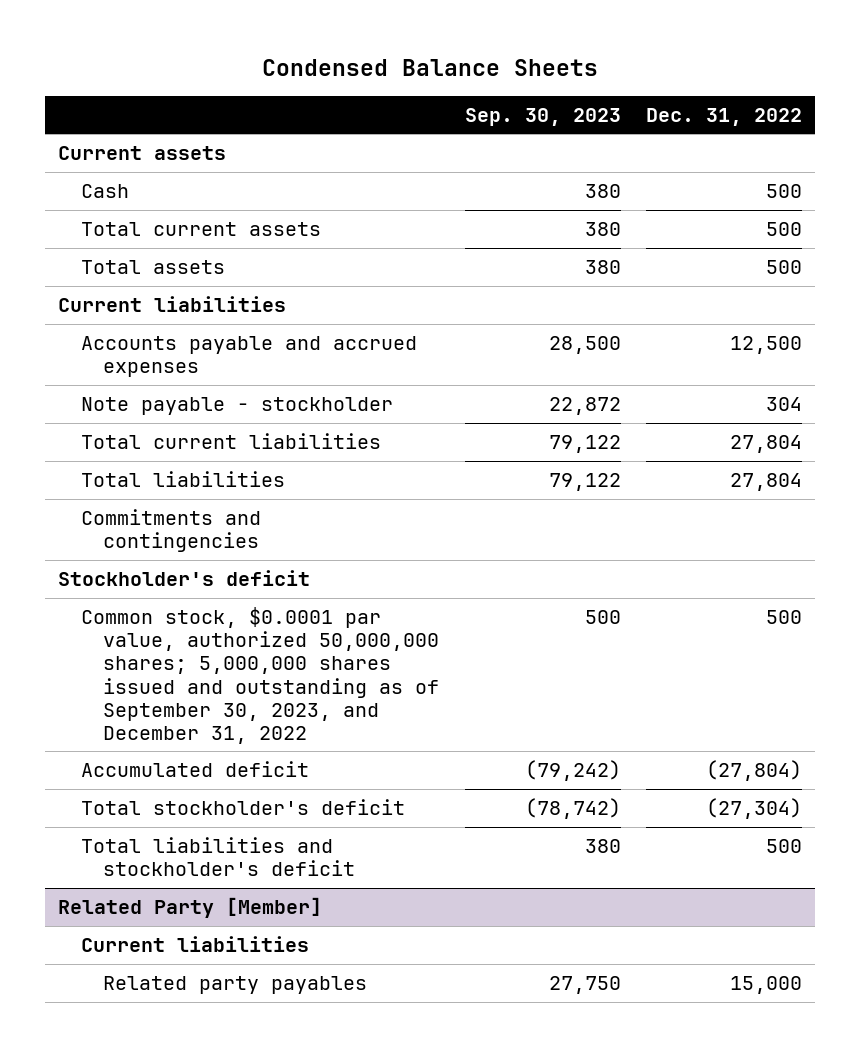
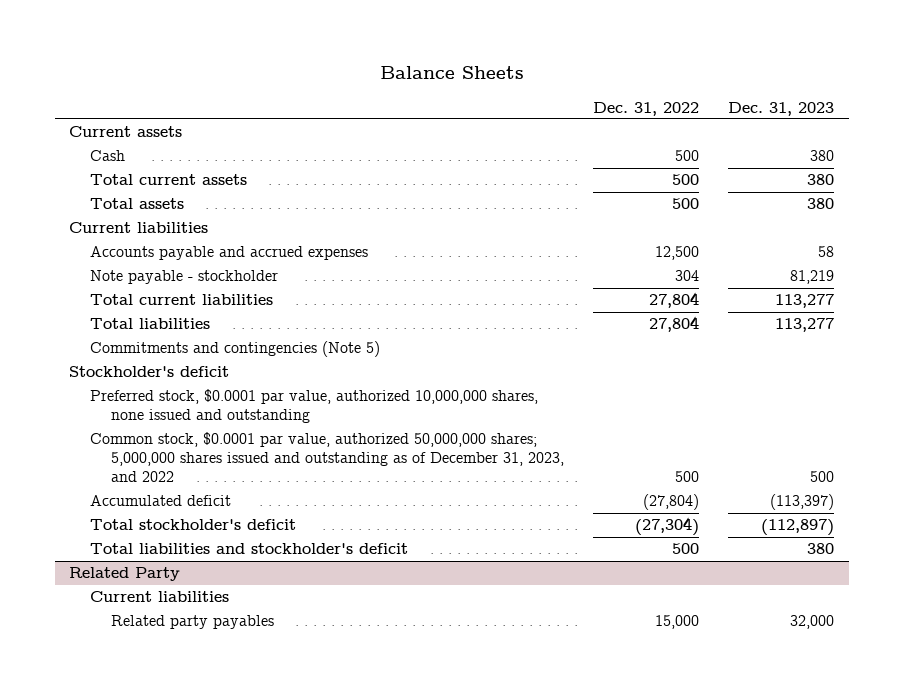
[262,58,599,76] Condensed Balance Sheets -> [379,66,524,80] Balance Sheets
[464,107,621,126] Sep. 30, 2023 -> none
none -> [728,101,835,116] Dec. 31, 2023
[80,509,261,553] Commitments and contingencies -> [90,341,381,358] Commitments and contingencies (Note 5)
none -> [90,389,539,424] Preferred stock, $0.0001 par value, authorized 10,000,000 shares, none issued and outstanding
[80,607,440,744] Common stock, $0.0001 par value, authorized 50,000,000 shares; 5,000,000 shares issued and outstanding as of September 30, 2023, and December 31, 2022 -> [90,432,564,483] Common stock, $0.0001 par value, authorized 50,000,000 shares; 5,000,000 shares issued and outstanding as of December 31, 2023, and 2022
[57,897,322,919] Related Party [Member] -> [69,567,181,582] Related Party

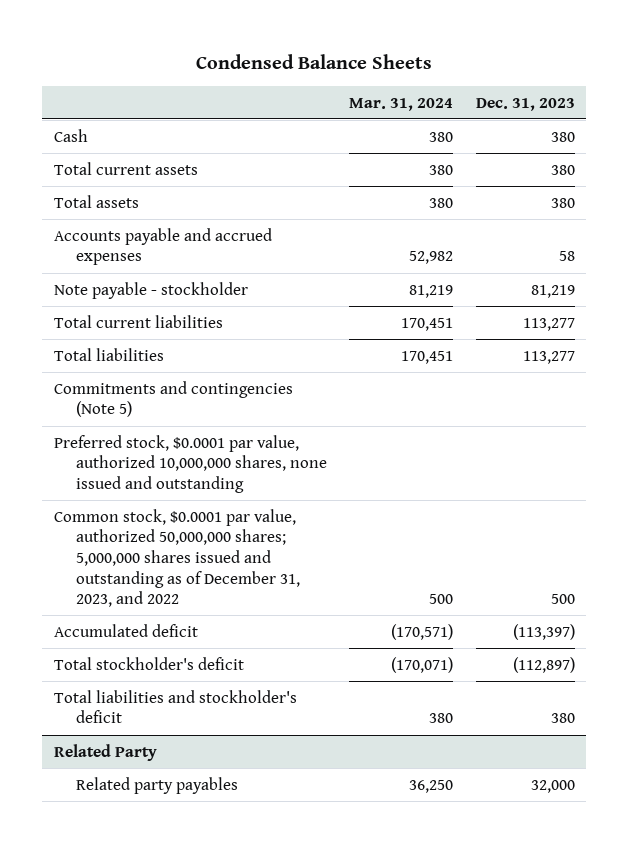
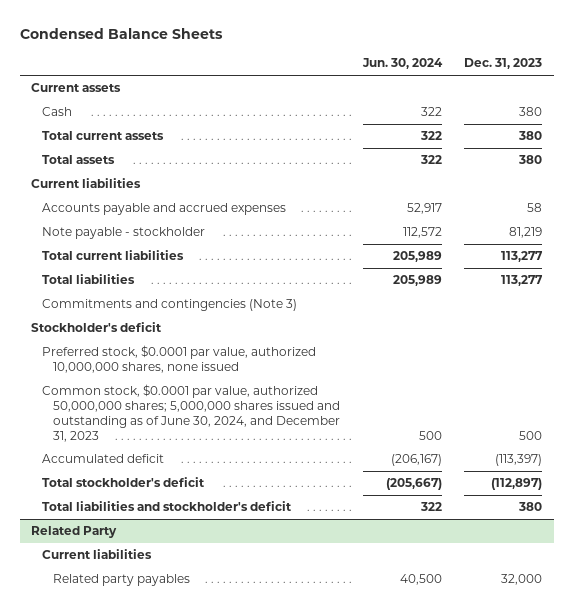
[349,97,454,111] Mar. 31, 2024 -> none
none -> [361,58,443,70] Jun. 30, 2024
none -> [31,83,122,93] Current assets
none -> [31,178,142,189] Current liabilities
[53,380,293,418] Commitments and contingencies (Note 5) -> [42,299,298,312] Commitments and contingencies (Note 3)
none -> [31,322,163,333] Stockholder's deficit
[53,434,327,493] Preferred stock, $0.0001 par value, authorized 10,000,000 shares, none issued and outstanding -> [42,345,317,373] Preferred stock, $0.0001 par value, authorized 10,000,000 shares, none issued
[53,508,300,608] Common stock, $0.0001 par value, authorized 50,000,000 shares; 5,000,000 shares issued and outstanding as of December 31, 2023, and 2022 -> [42,384,341,442] Common stock, $0.0001 par value, authorized 50,000,000 shares; 5,000,000 shares issued and outstanding as of June 30, 2024, and December 31, 2023
none -> [42,549,153,560] Current liabilities

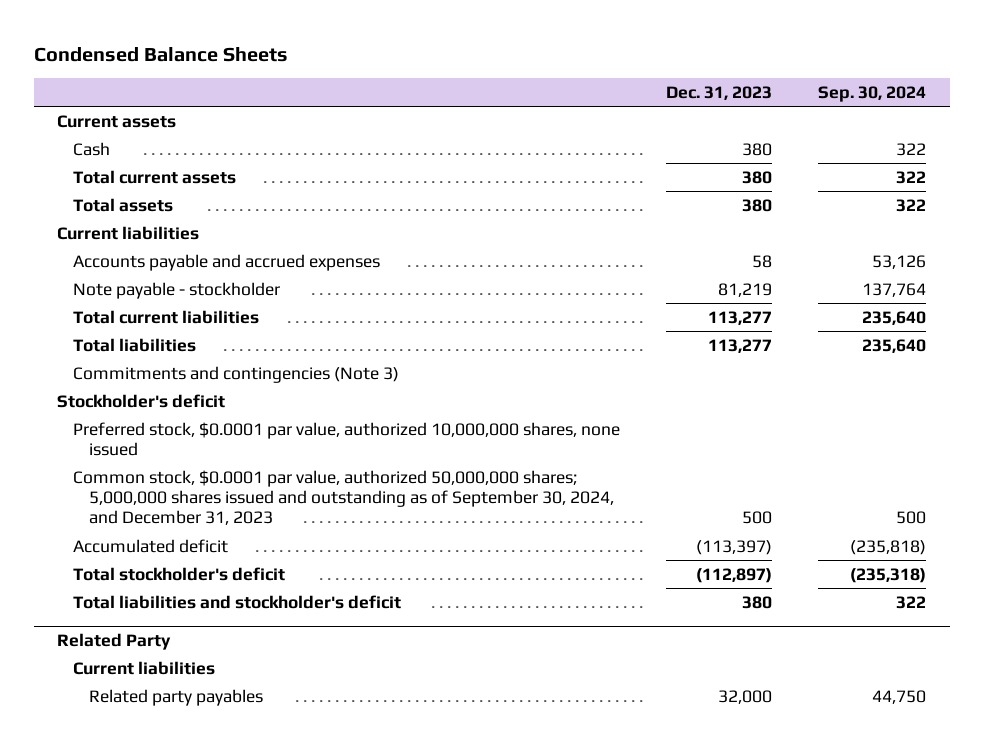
[361,58,443,70] Jun. 30, 2024 -> none
none -> [818,85,927,102] Sep. 30, 2024
[42,384,341,442] Common stock, $0.0001 par value, authorized 50,000,000 shares; 5,000,000 shares issued and outstanding as of June 30, 2024, and December 31, 2023 -> [73,469,615,526] Common stock, $0.0001 par value, authorized 50,000,000 shares; 5,000,000 shares issued and outstanding as of September 30, 2024, and December 31, 2023

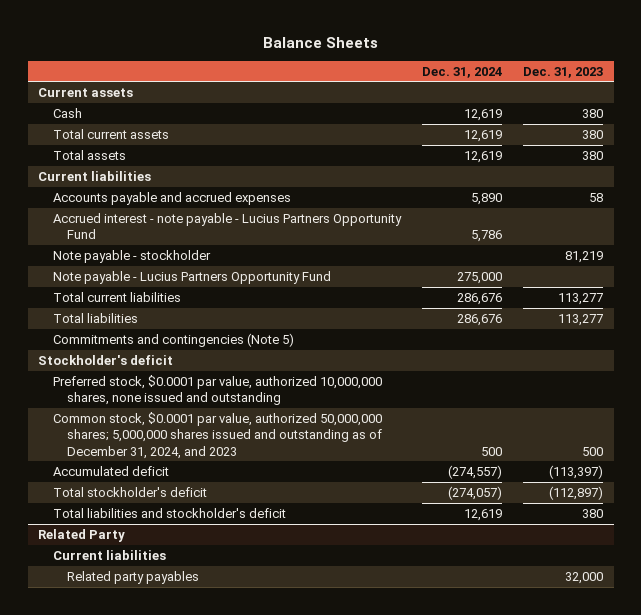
[33,46,288,62] Condensed Balance Sheets -> [262,36,378,48] Balance Sheets
[818,85,927,102] Sep. 30, 2024 -> none
none -> [421,66,502,78] Dec. 31, 2024
none -> [52,212,402,240] Accrued interest - note payable - Lucius Partners Opportunity Fund
none -> [52,270,331,284] Note payable - Lucius Partners Opportunity Fund
[73,365,400,383] Commitments and contingencies (Note 3) -> [52,332,294,347] Commitments and contingencies (Note 5)
[73,421,621,457] Preferred stock, $0.0001 par value, authorized 10,000,000 shares, none issued -> [52,374,382,406] Preferred stock, $0.0001 par value, authorized 10,000,000 shares, none issued and outstanding
[73,469,615,526] Common stock, $0.0001 par value, authorized 50,000,000 shares; 5,000,000 shares issued and outstanding as of September 30, 2024, and December 31, 2023 -> [52,411,382,459] Common stock, $0.0001 par value, authorized 50,000,000 shares; 5,000,000 shares issued and outstanding as of December 31, 2024, and 2023

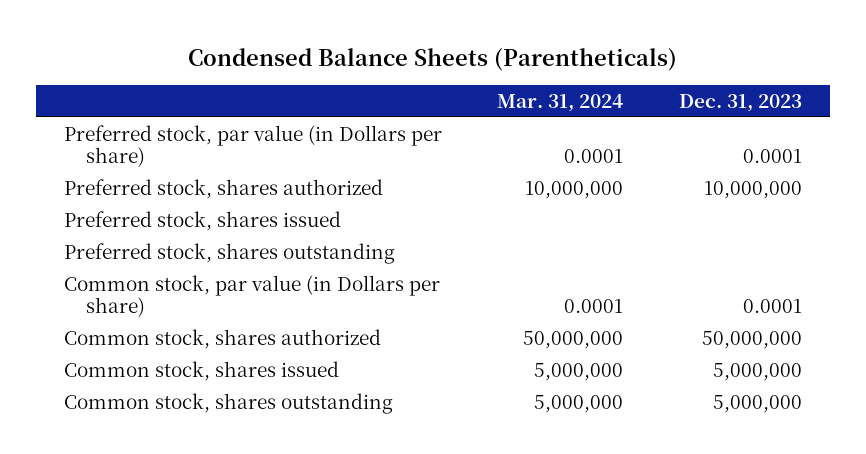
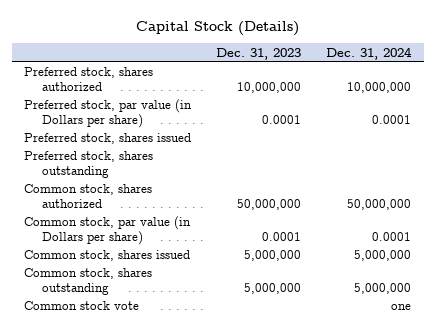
[187,47,677,71] Condensed Balance Sheets (Parentheticals) -> [135,20,299,36] Capital Stock (Details)
[497,93,624,112] Mar. 31, 2024 -> none
none -> [326,46,413,60] Dec. 31, 2024
[64,124,443,168] Preferred stock, par value (in Dollars per share) -> [24,99,193,129] Preferred stock, par value (in Dollars per share)
[64,274,441,318] Common stock, par value (in Dollars per share) -> [24,216,192,246] Common stock, par value (in Dollars per share)
none -> [24,301,140,311] Common stock vote

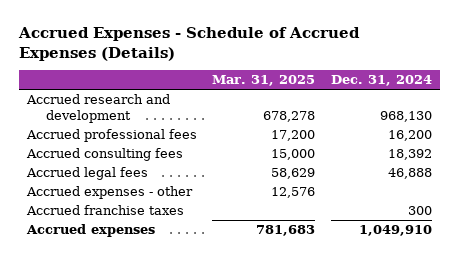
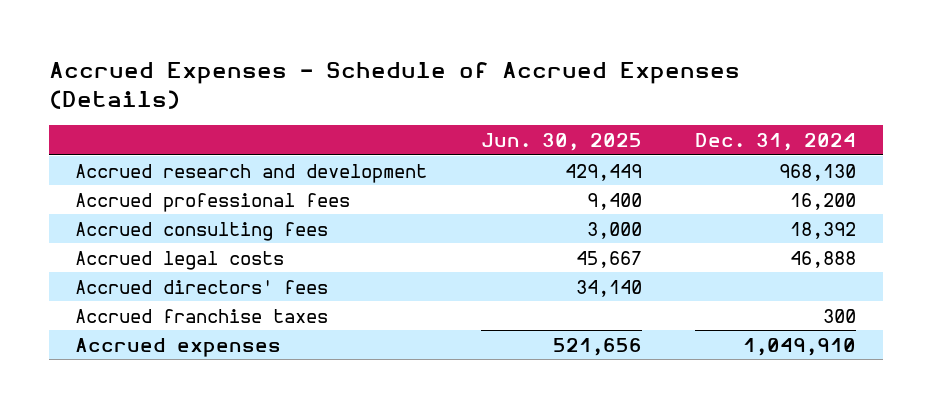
[212,75,316,87] Mar. 31, 2025 -> none
none -> [480,133,642,152] Jun. 30, 2025
[25,186,193,200] Accrued expenses - other -> none
[25,167,148,181] Accrued legal fees -> [75,250,285,270] Accrued legal costs
none -> [75,279,329,294] Accrued directors' fees

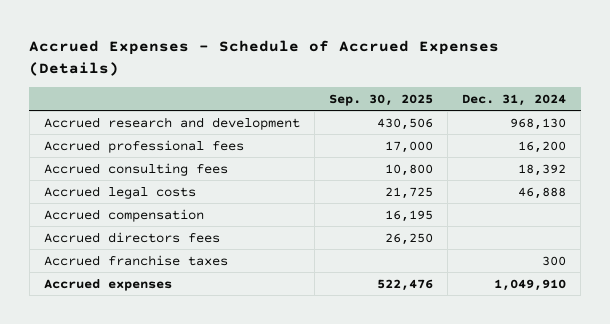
[480,133,642,152] Jun. 30, 2025 -> none
none -> [329,93,434,106] Sep. 30, 2025
none -> [43,208,204,222] Accrued compensation
[75,279,329,294] Accrued directors' fees -> [43,231,220,243] Accrued directors fees

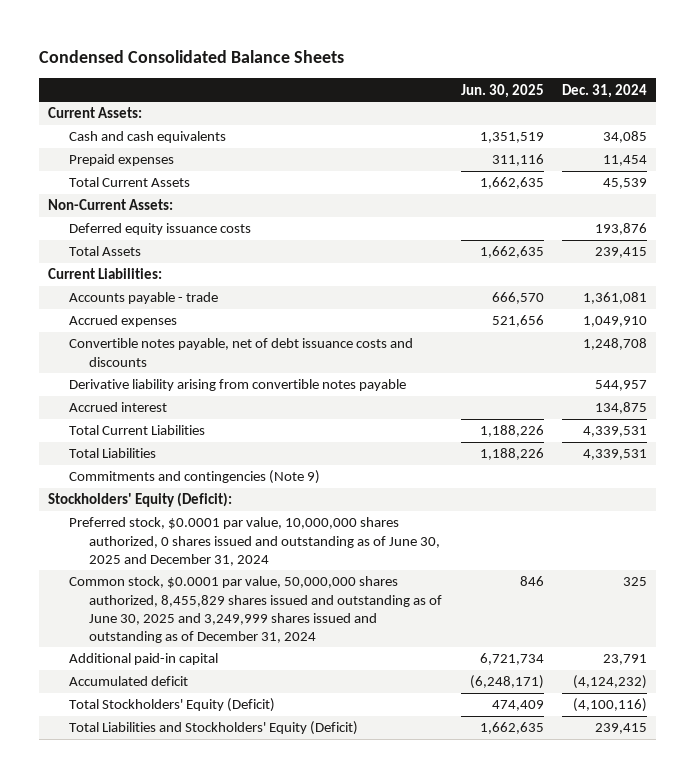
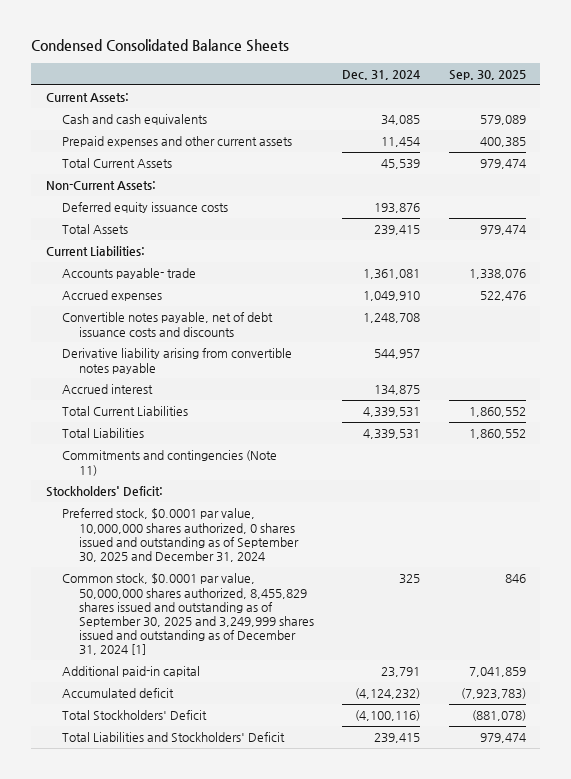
[460,83,544,98] Jun. 30, 2025 -> none
none -> [448,69,526,80] Sep. 30, 2025
[68,154,174,167] Prepaid expenses -> [62,136,293,148] Prepaid expenses and other current assets
[68,292,218,305] Accounts payable - trade -> [62,268,197,280] Accounts payable- trade
[68,470,320,485] Commitments and contingencies (Note 9) -> [62,450,278,476] Commitments and contingencies (Note 11)
[48,492,233,508] Stockholders' Equity (Deficit): -> [45,486,163,498] Stockholders' Deficit:
[68,517,441,566] Preferred stock, $0.0001 par value, 10,000,000 shares authorized, 0 shares issued and outstanding as of June 30, 2025 and December 31, 2024 -> [62,508,299,562] Preferred stock, $0.0001 par value, 10,000,000 shares authorized, 0 shares issued and outstanding as of September 30, 2025 and December 31, 2024
[68,576,443,643] Common stock, $0.0001 par value, 50,000,000 shares authorized, 8,455,829 shares issued and outstanding as of June 30, 2025 and 3,249,999 shares issued and outstanding as of December 31, 2024 -> [62,573,314,656] Common stock, $0.0001 par value, 50,000,000 shares authorized, 8,455,829 shares issued and outstanding as of September 30, 2025 and 3,249,999 shares issued and outstanding as of December 31, 2024 [1]
[68,698,275,713] Total Stockholders' Equity (Deficit) -> [62,710,208,721] Total Stockholders' Deficit
[68,721,358,736] Total Liabilities and Stockholders' Equity (Deficit) -> [62,732,286,743] Total Liabilities and Stockholders' Deficit

